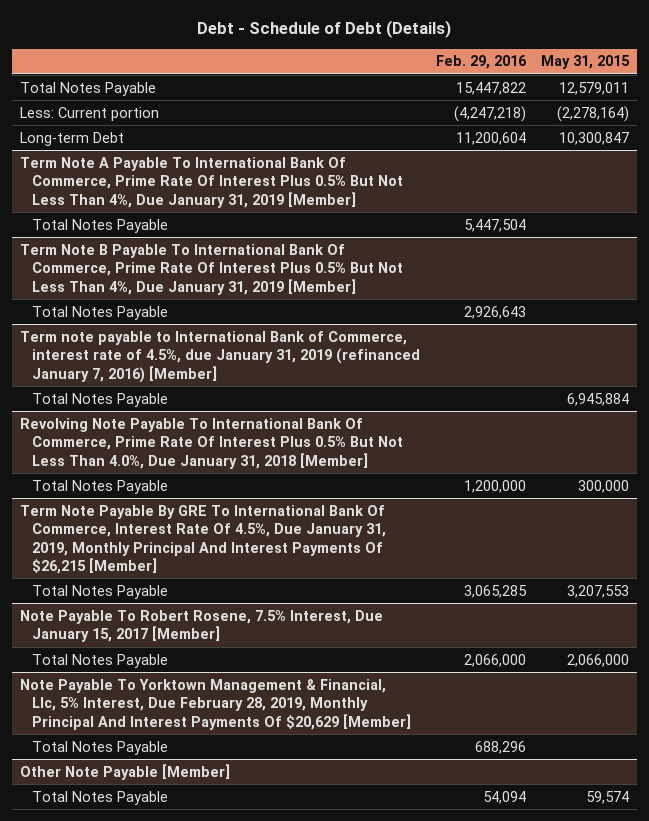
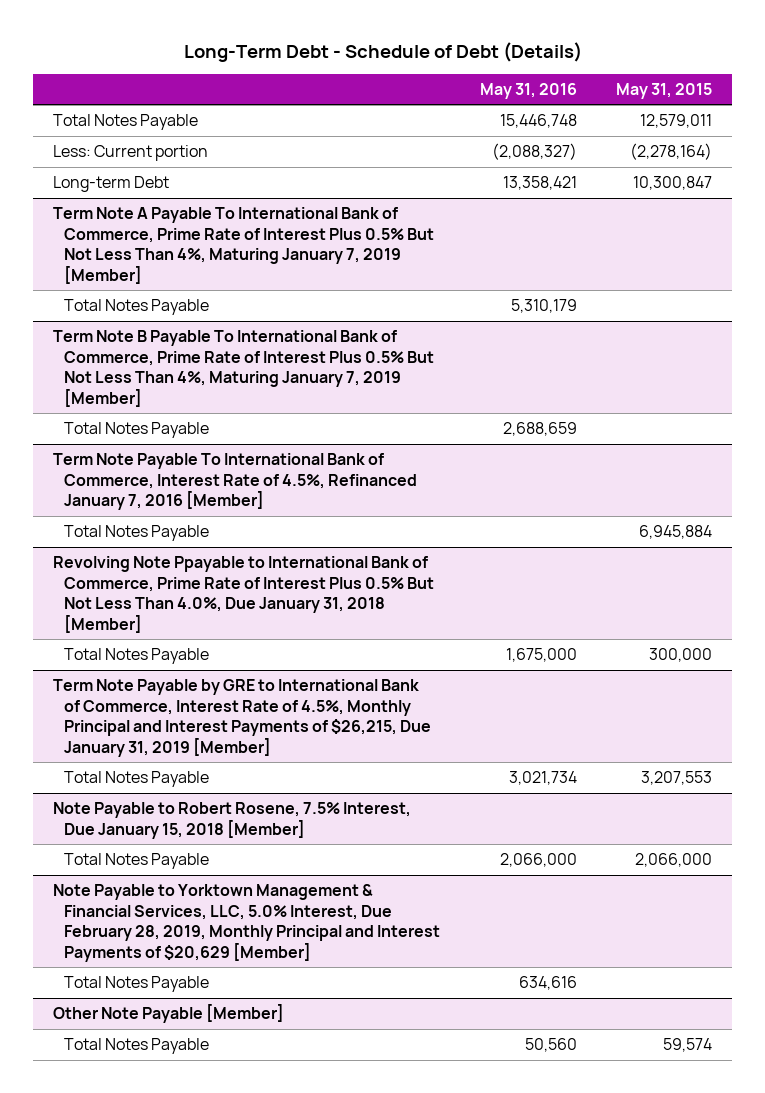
[197,20,452,39] Debt - Schedule of Debt (Details) -> [183,41,582,62] Long-Term Debt - Schedule of Debt (Details)
[435,55,527,70] Feb. 29, 2016 -> none
none -> [479,82,577,99] May 31, 2016
[19,156,404,208] Term Note A Payable To International Bank Of Commerce, Prime Rate Of Interest Plus 0.5% But Not Less Than 4%, Due January 31, 2019 [Member] -> [52,207,435,284] Term Note A Payable To International Bank of Commerce, Prime Rate of Interest Plus 0.5% But Not Less Than 4%, Maturing January 7, 2019 [Member]
[19,243,404,295] Term Note B Payable To International Bank Of Commerce, Prime Rate Of Interest Plus 0.5% But Not Less Than 4%, Due January 31, 2019 [Member] -> [52,330,435,407] Term Note B Payable To International Bank of Commerce, Prime Rate of Interest Plus 0.5% But Not Less Than 4%, Maturing January 7, 2019 [Member]
[19,330,421,383] Term note payable to International Bank of Commerce, interest rate of 4.5%, due January 31, 2019 (refinanced January 7, 2016) [Member] -> [52,453,418,511] Term Note Payable To International Bank of Commerce, Interest Rate of 4.5%, Refinanced January 7, 2016 [Member]
[19,417,404,469] Revolving Note Payable To International Bank Of Commerce, Prime Rate Of Interest Plus 0.5% But Not Less Than 4.0%, Due January 31, 2018 [Member] -> [52,556,435,633] Revolving Note Ppayable to International Bank of Commerce, Prime Rate of Interest Plus 0.5% But Not Less Than 4.0%, Due January 31, 2018 [Member]
[19,504,387,575] Term Note Payable By GRE To International Bank Of Commerce, Interest Rate Of 4.5%, Due January 31, 2019, Monthly Principal And Interest Payments Of $26,215 [Member] -> [52,679,432,757] Term Note Payable by GRE to International Bank of Commerce, Interest Rate of 4.5%, Monthly Principal and Interest Payments of $26,215, Due January 31, 2019 [Member]
[19,609,383,643] Note Payable To Robert Rosene, 7.5% Interest, Due January 15, 2017 [Member] -> [52,802,411,839] Note Payable to Robert Rosene, 7.5% Interest, Due January 15, 2018 [Member]
[19,678,412,730] Note Payable To Yorktown Management & Financial, Llc, 5% Interest, Due February 28, 2019, Monthly Principal And Interest Payments Of $20,629 [Member] -> [52,884,441,962] Note Payable to Yorktown Management & Financial Services, LLC, 5.0% Interest, Due February 28, 2019, Monthly Principal and Interest Payments of $20,629 [Member]

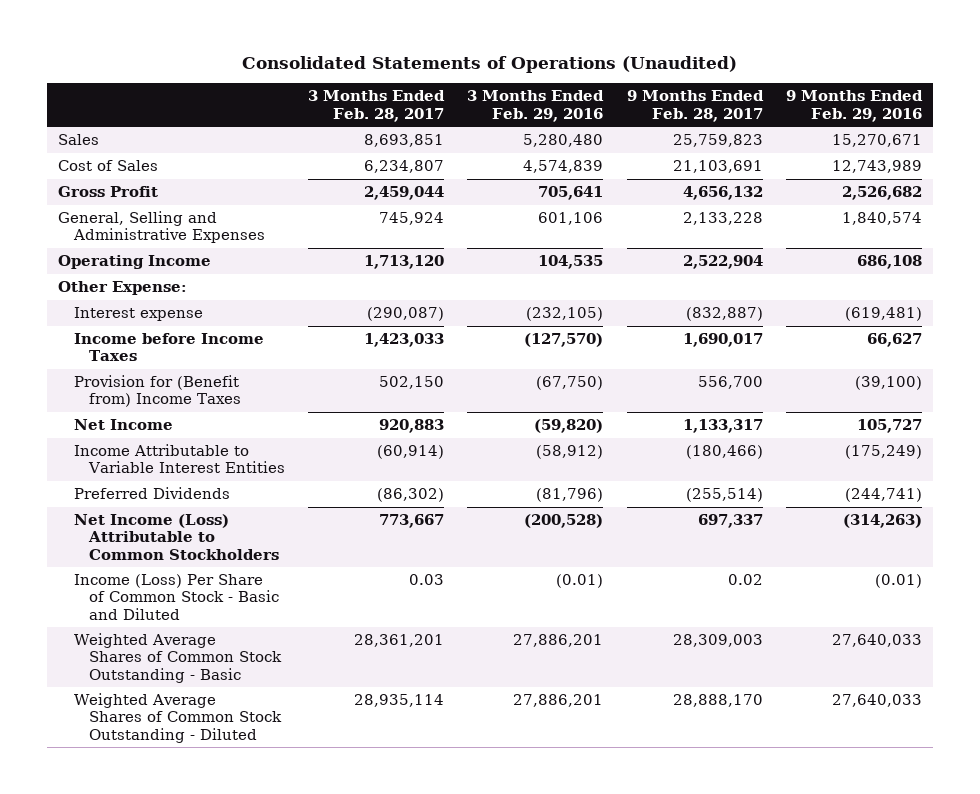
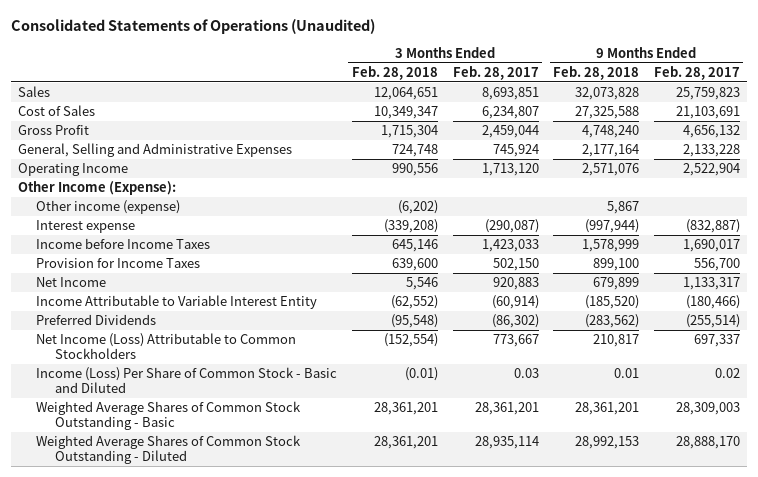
[467,90,605,122] 3 Months Ended Feb. 29, 2016 -> none
[785,90,923,122] 9 Months Ended Feb. 29, 2016 -> none
none -> [351,65,438,80] Feb. 28, 2018
none -> [553,65,640,80] Feb. 28, 2018
[58,281,188,296] Other Expense: -> [18,181,177,196] Other Income (Expense):
none -> [36,200,181,215] Other income (expense)
[73,375,241,408] Provision for (Benefit from) Income Taxes -> [36,258,201,269] Provision for Income Taxes
[73,444,285,474] Income Attributable to Variable Interest Entities -> [36,295,318,310] Income Attributable to Variable Interest Entity

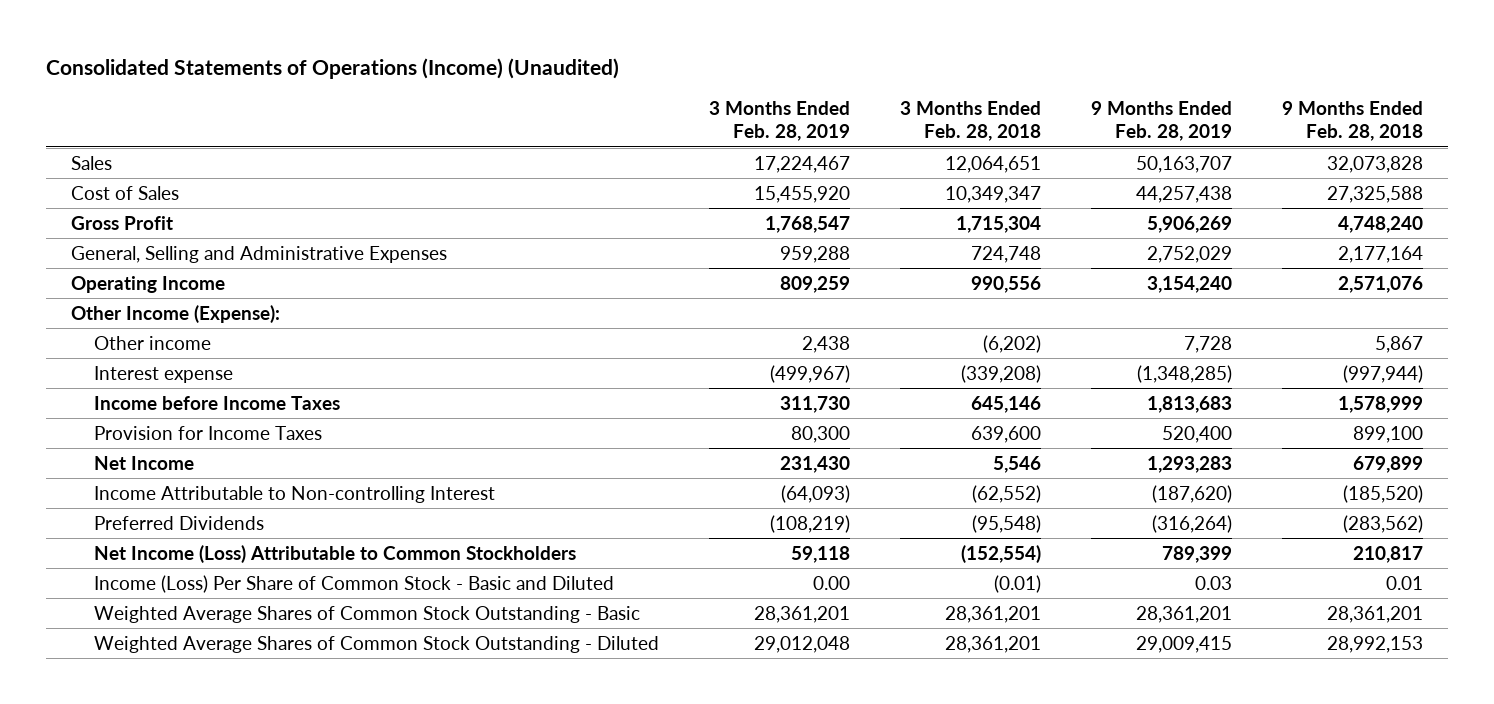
[10,18,375,34] Consolidated Statements of Operations (Unaudited) -> [46,57,620,79] Consolidated Statements of Operations (Income) (Unaudited)
[452,65,539,80] Feb. 28, 2017 -> none
[653,65,740,80] Feb. 28, 2017 -> none
none -> [708,100,850,142] 3 Months Ended Feb. 28, 2019
none -> [1090,100,1232,142] 9 Months Ended Feb. 28, 2019
[36,200,181,215] Other income (expense) -> [93,335,211,350] Other income
[36,295,318,310] Income Attributable to Variable Interest Entity -> [93,485,495,503] Income Attributable to Non-controlling Interest

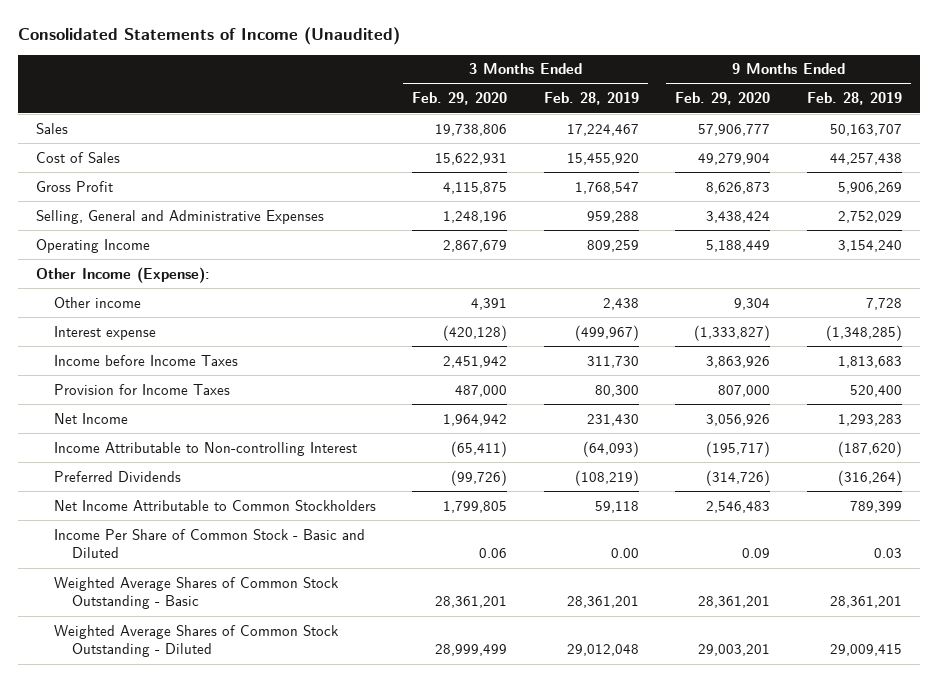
[46,57,620,79] Consolidated Statements of Operations (Income) (Unaudited) -> [17,27,400,46] Consolidated Statements of Income (Unaudited)
[899,100,1041,142] 3 Months Ended Feb. 28, 2018 -> none
[1281,100,1423,142] 9 Months Ended Feb. 28, 2018 -> none
none -> [412,92,508,106] Feb. 29, 2020
none -> [675,92,771,106] Feb. 29, 2020
[71,245,448,263] General, Selling and Administrative Expenses -> [35,209,324,224] Selling, General and Administrative Expenses
[93,544,576,563] Net Income (Loss) Attributable to Common Stockholders -> [53,499,376,511] Net Income Attributable to Common Stockholders
[93,574,614,593] Income (Loss) Per Share of Common Stock - Basic and Diluted -> [53,528,365,559] Income Per Share of Common Stock - Basic and Diluted

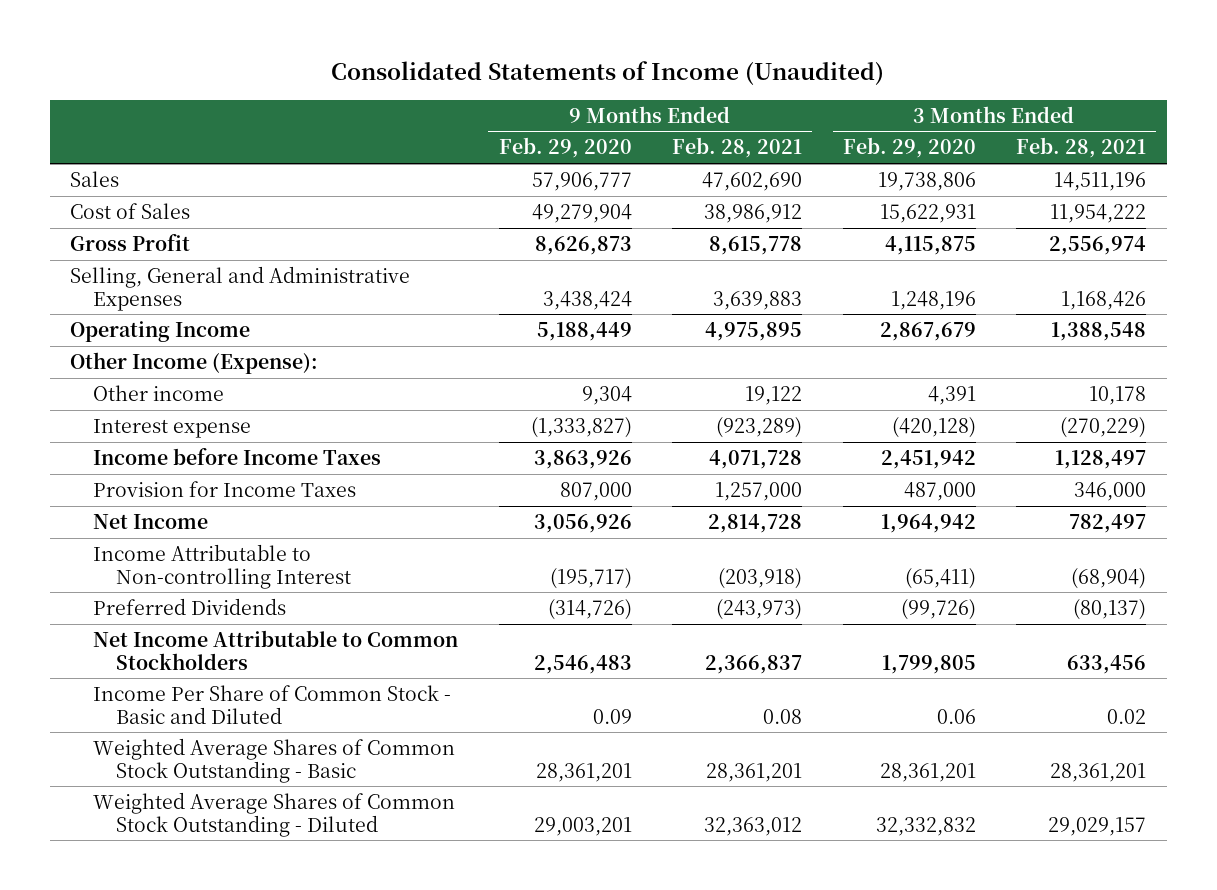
[543,92,639,106] Feb. 28, 2019 -> none
[806,92,902,106] Feb. 28, 2019 -> none
none -> [672,137,803,159] Feb. 28, 2021
none -> [1016,137,1147,159] Feb. 28, 2021
[435,644,508,657] 28,999,499 -> [875,816,976,836] 32,332,832

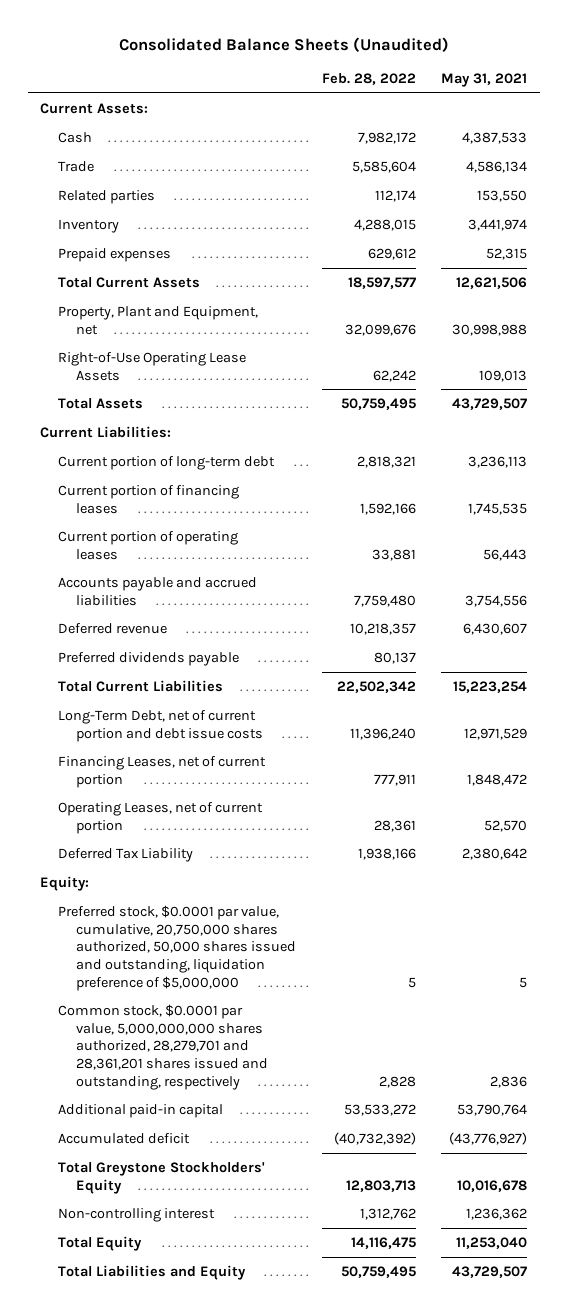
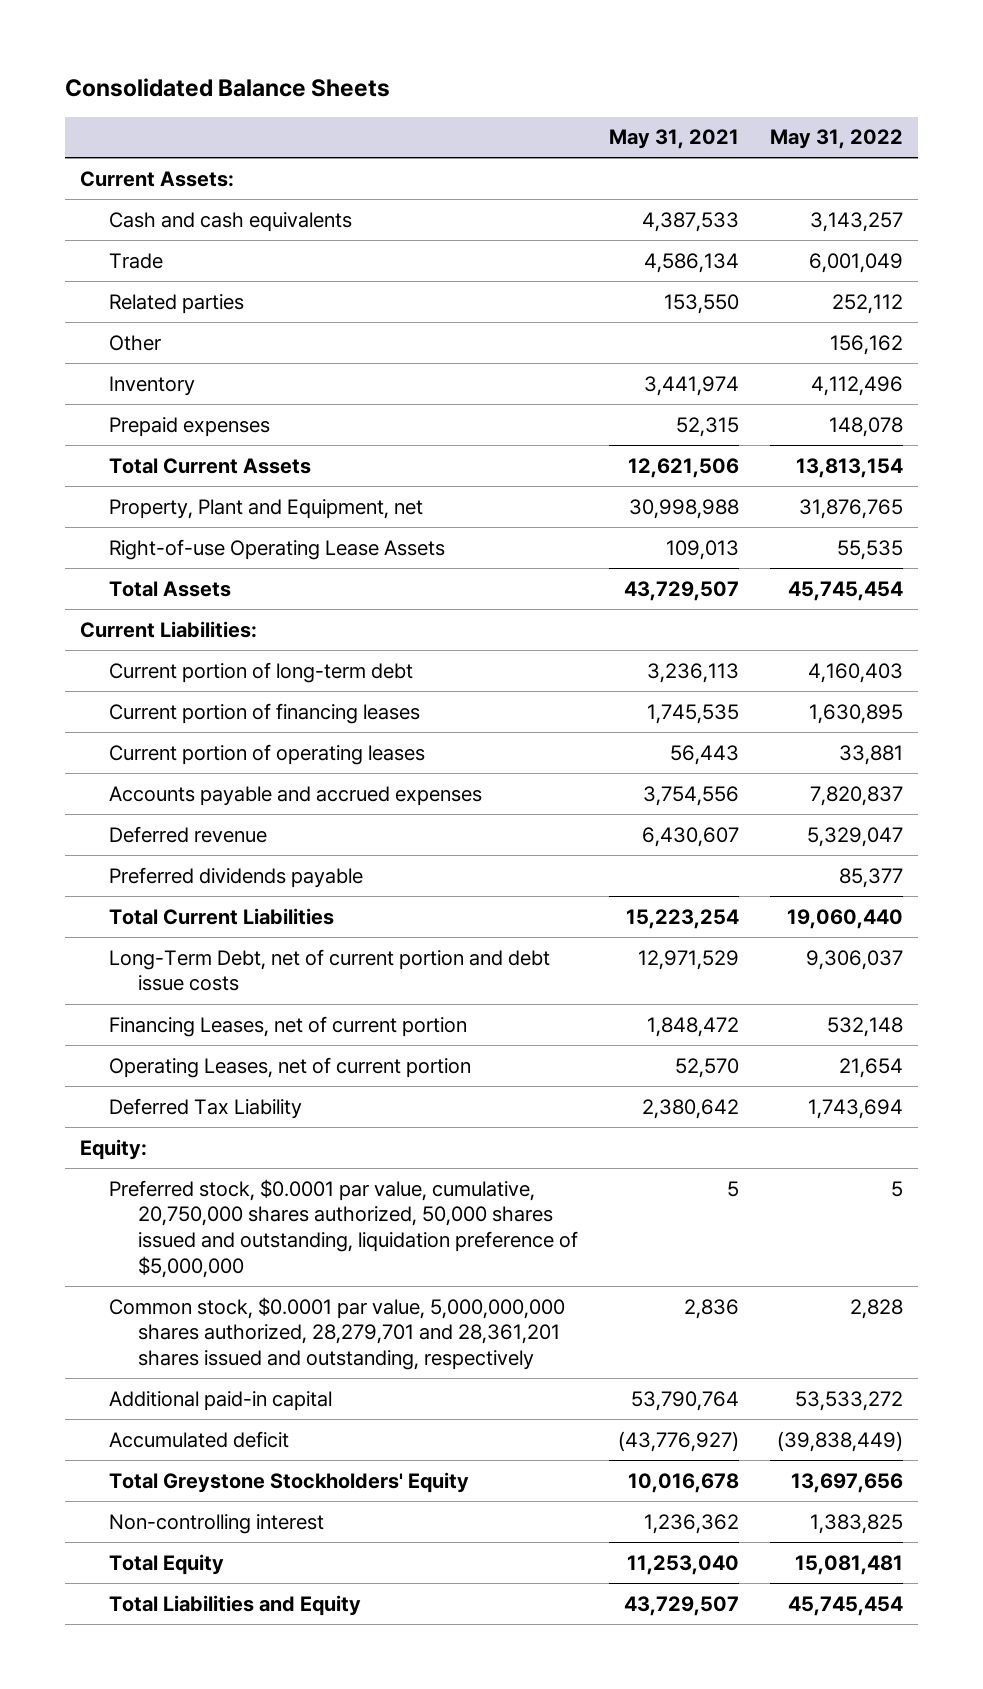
[118,36,449,52] Consolidated Balance Sheets (Unaudited) -> [64,78,390,98] Consolidated Balance Sheets
[321,72,416,85] Feb. 28, 2022 -> none
none -> [769,129,903,150] May 31, 2022
[58,131,93,143] Cash -> [108,211,352,232] Cash and cash equivalents
none -> [108,334,161,351] Other
[58,351,247,381] Right-of-Use Operating Lease Assets -> [108,538,445,560] Right-of-use Operating Lease Assets
[58,576,258,606] Accounts payable and accrued liabilities -> [108,785,482,806] Accounts payable and accrued expenses

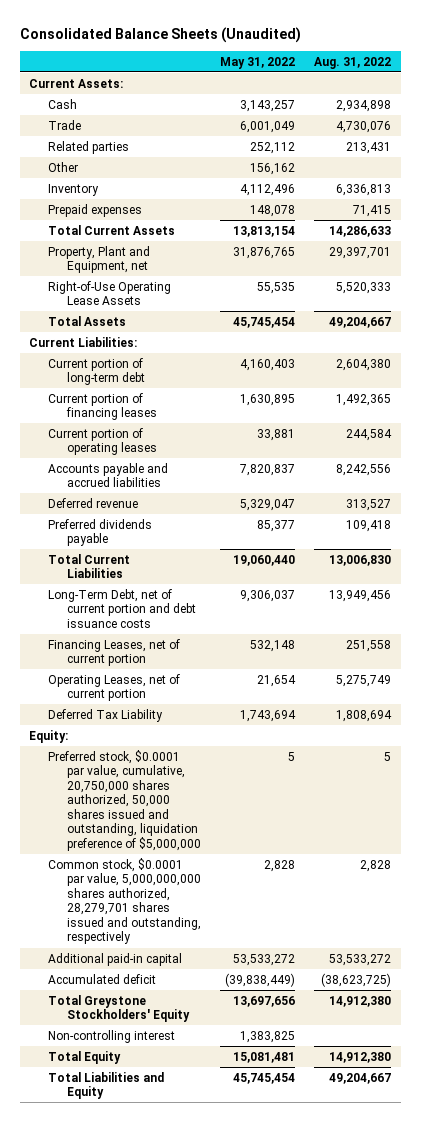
[64,78,390,98] Consolidated Balance Sheets -> [19,26,301,43] Consolidated Balance Sheets (Unaudited)
[608,129,739,150] May 31, 2021 -> none
none -> [314,56,392,69] Aug. 31, 2022
[108,211,352,232] Cash and cash equivalents -> [48,98,78,109] Cash
[108,538,445,560] Right-of-use Operating Lease Assets -> [48,280,172,306] Right-of-Use Operating Lease Assets
[108,785,482,806] Accounts payable and accrued expenses -> [48,462,169,488] Accounts payable and accrued liabilities
[108,948,550,992] Long-Term Debt, net of current portion and debt issue costs -> [48,588,197,628] Long-Term Debt, net of current portion and debt issuance costs
[108,1296,565,1371] Common stock, $0.0001 par value, 5,000,000,000 shares authorized, 28,279,701 and 28,361,201 shares issued and outstanding, respectively -> [48,857,202,945] Common stock, $0.0001 par value, 5,000,000,000 shares authorized, 28,279,701 shares issued and outstanding, respectively

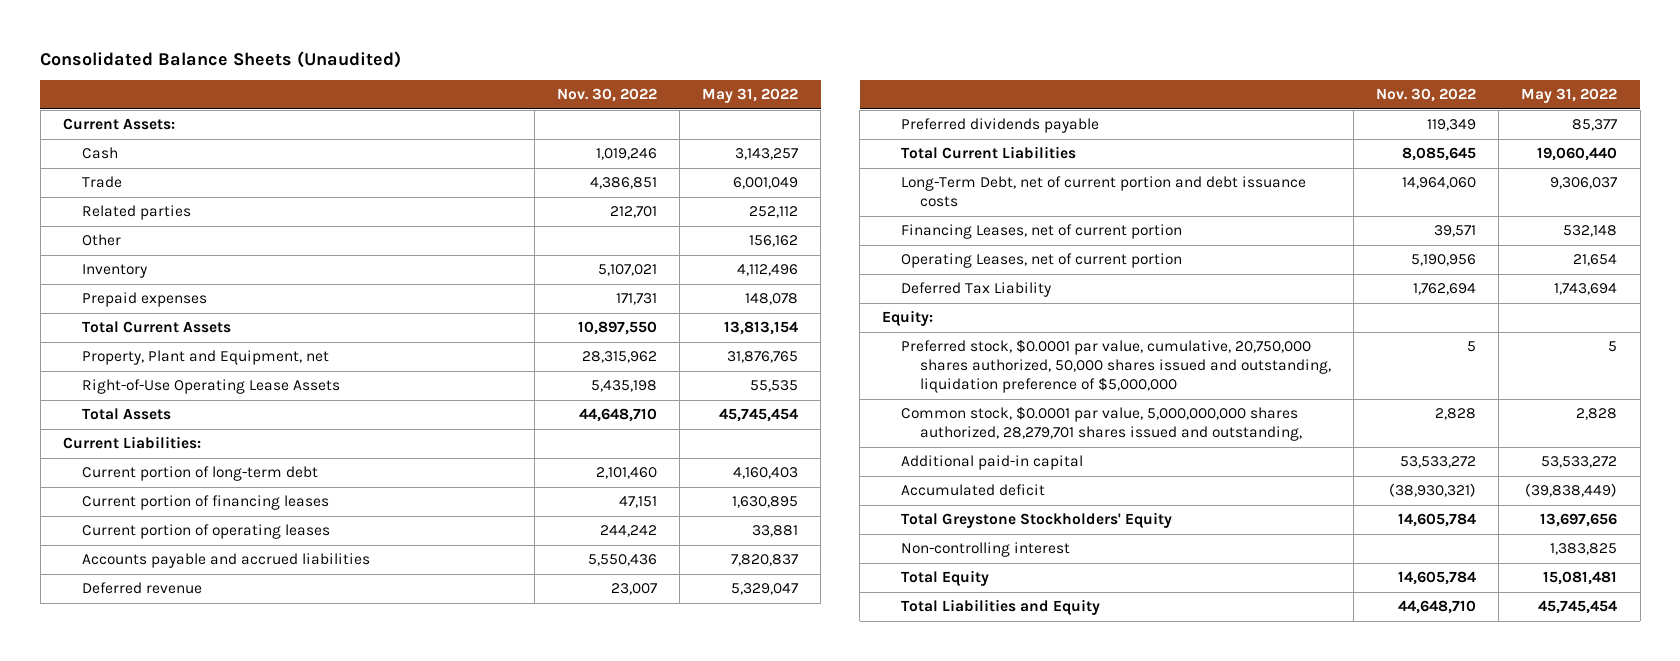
[314,56,392,69] Aug. 31, 2022 -> none
none -> [556,88,657,103] Nov. 30, 2022
[48,857,202,945] Common stock, $0.0001 par value, 5,000,000,000 shares authorized, 28,279,701 shares issued and outstanding, respectively -> [901,406,1302,442] Common stock, $0.0001 par value, 5,000,000,000 shares authorized, 28,279,701 shares issued and outstanding,

